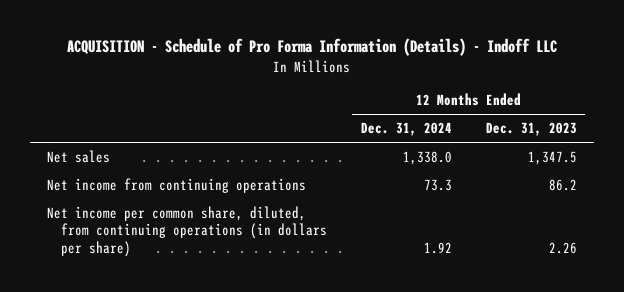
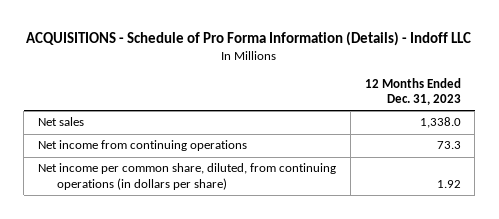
[66,38,557,57] ACQUISITION - Schedule of Pro Forma Information (Details) - Indoff LLC -> [26,30,472,46] ACQUISITIONS - Schedule of Pro Forma Information (Details) - Indoff LLC
[360,122,452,137] Dec. 31, 2024 -> none
[527,151,577,166] 1,347.5 -> [419,117,461,129] 1,338.0
[548,179,577,192] 86.2 -> [436,141,461,150] 73.3
[548,241,577,254] 2.26 -> [436,180,461,189] 1.92

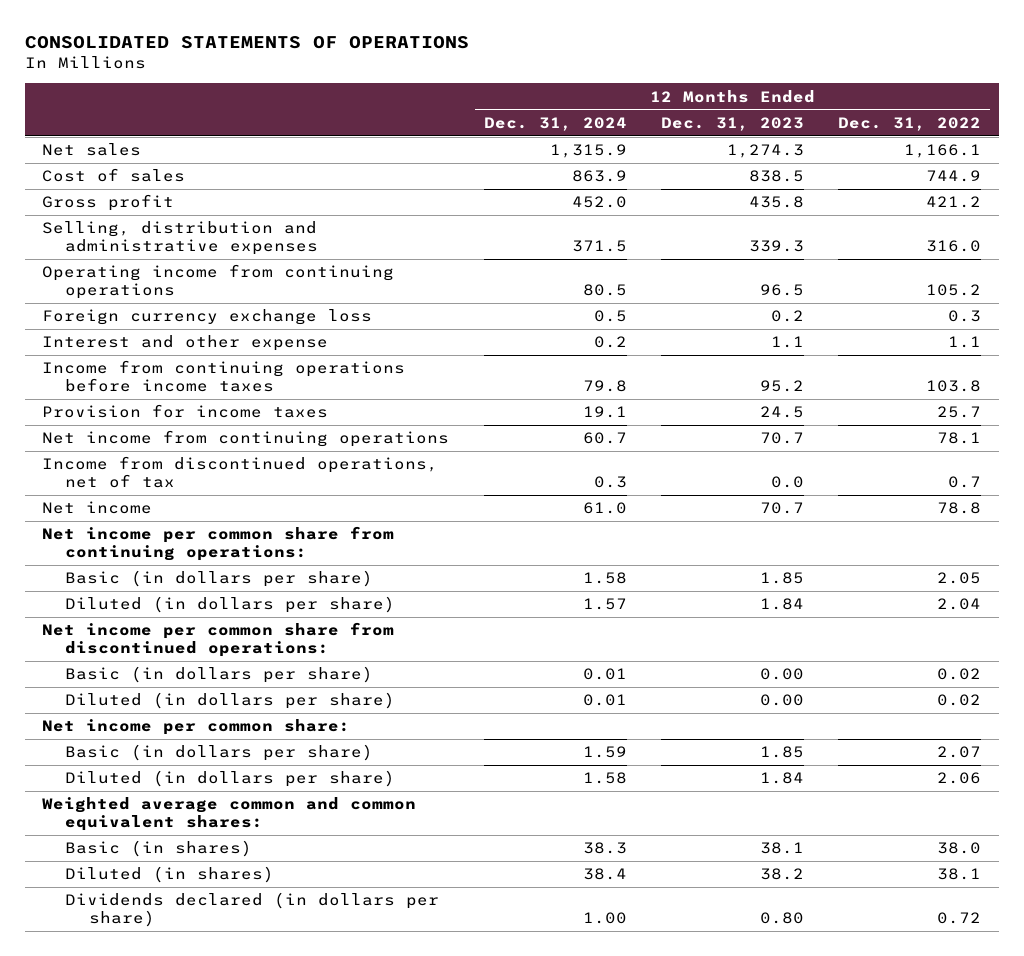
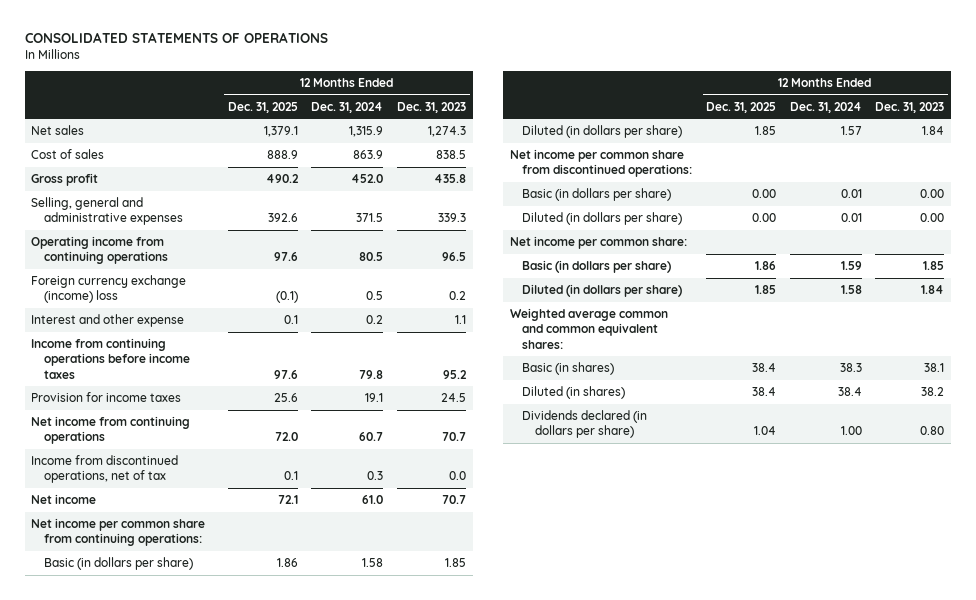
[838,116,982,131] Dec. 31, 2022 -> none
none -> [227,101,298,113] Dec. 31, 2025
[42,221,319,255] Selling, distribution and administrative expenses -> [31,197,184,226] Selling, general and administrative expenses
[42,309,373,326] Foreign currency exchange loss -> [31,275,187,304] Foreign currency exchange (income) loss

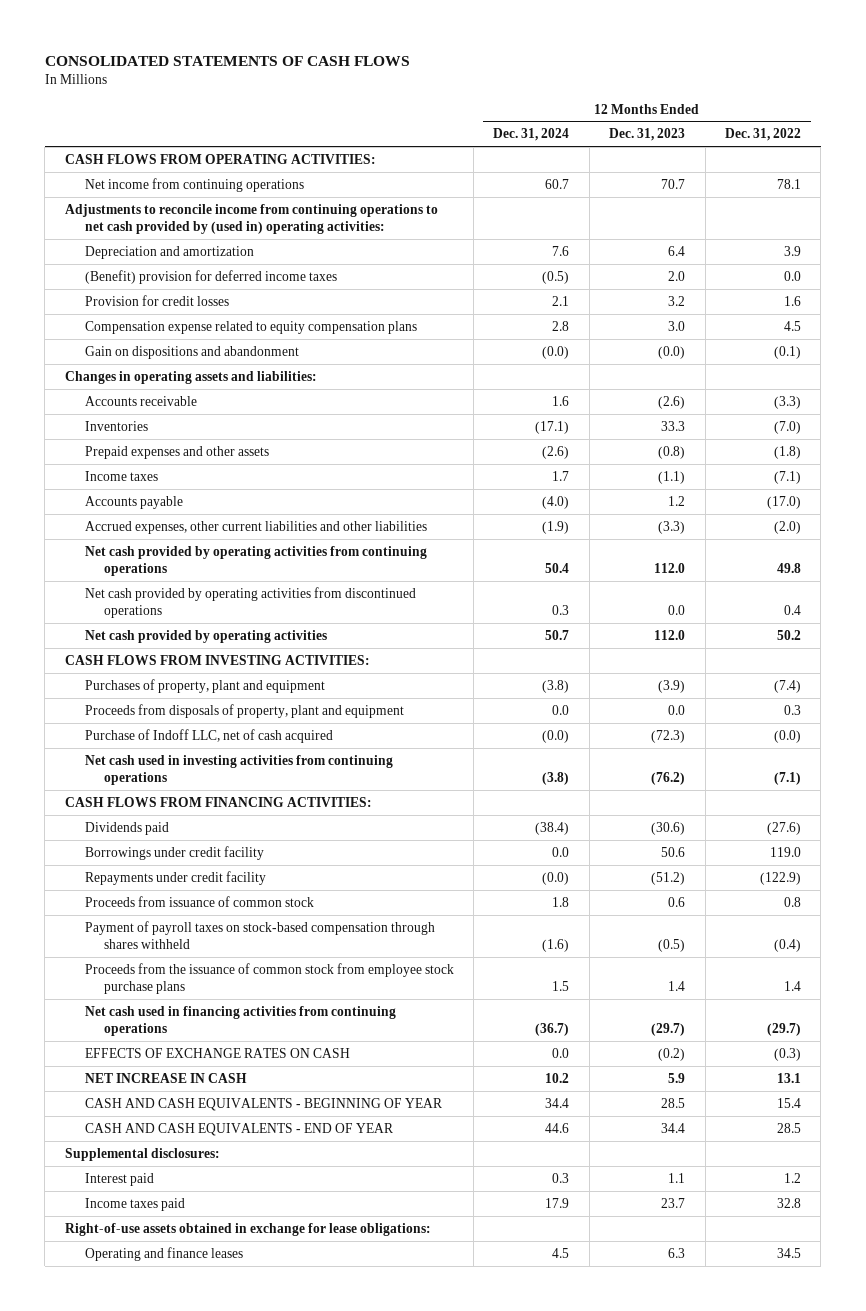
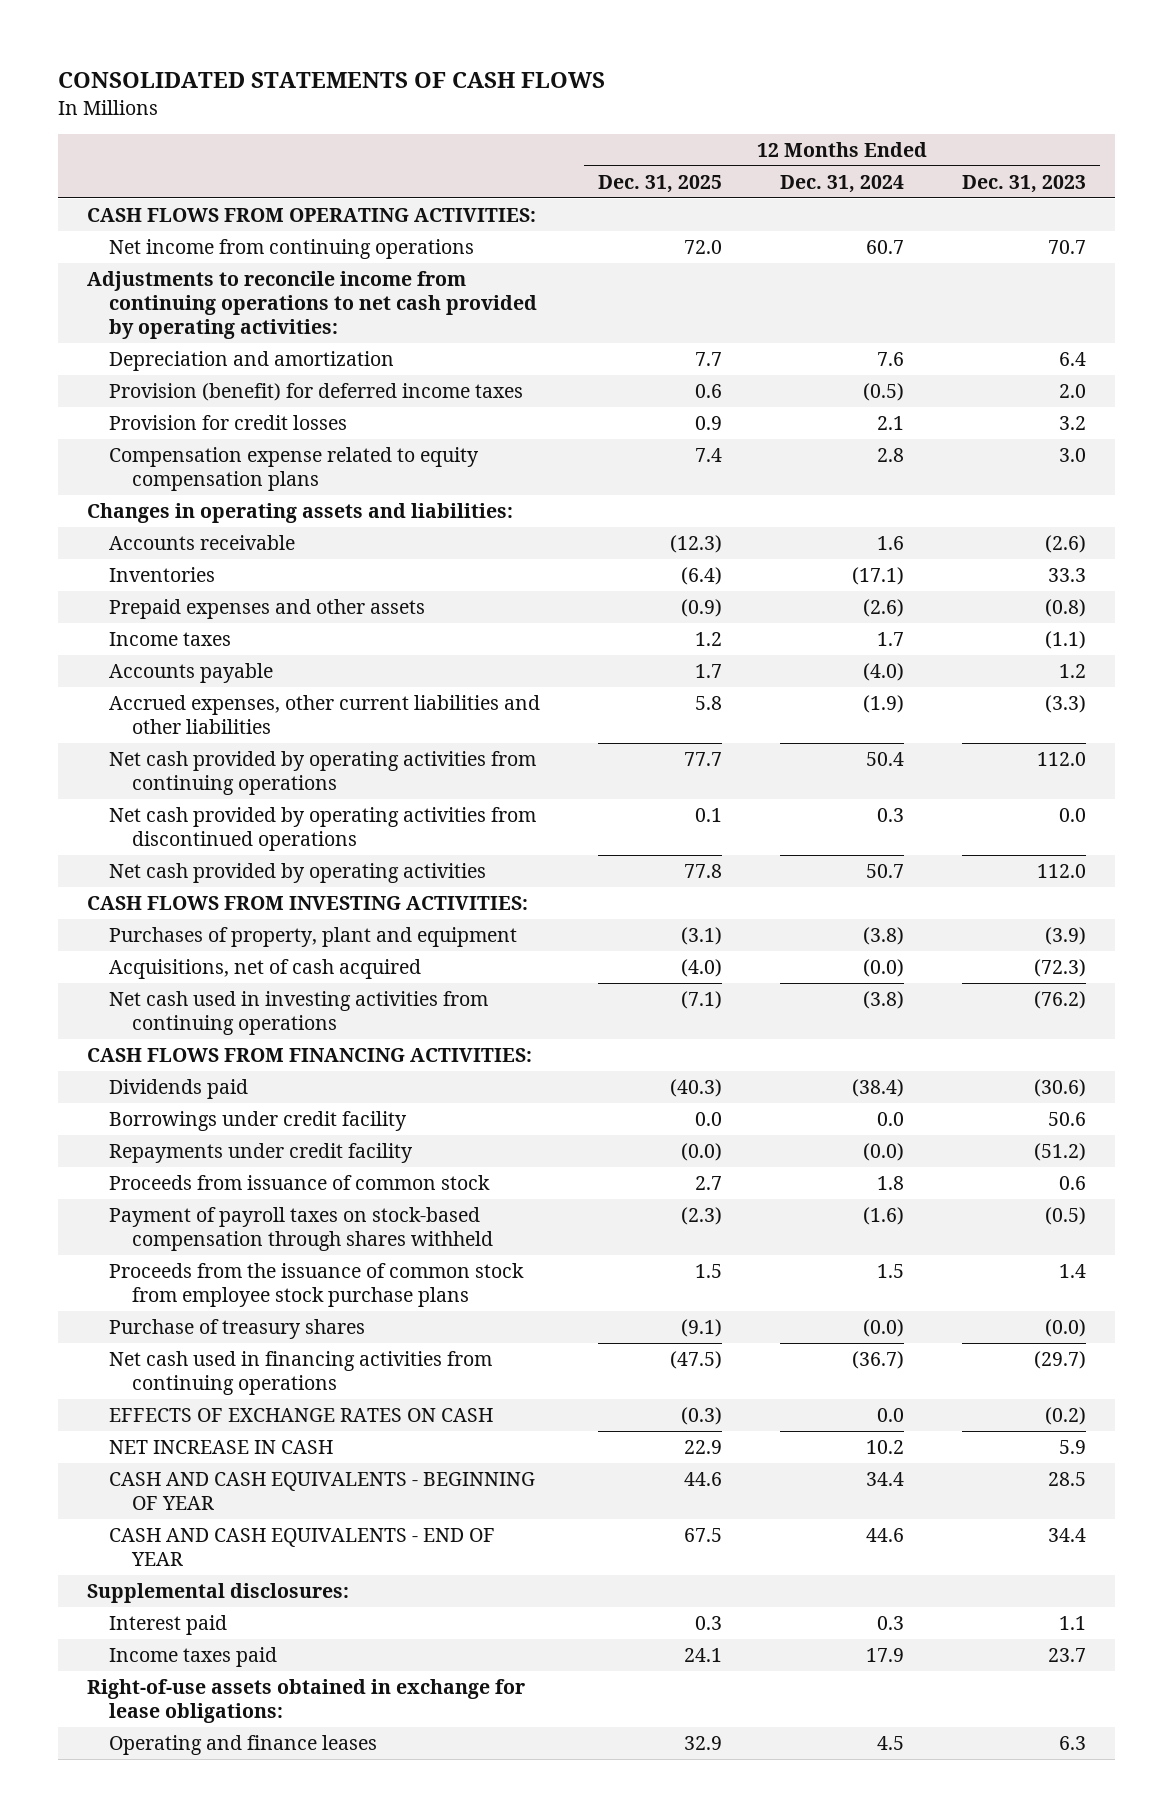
[725,128,802,142] Dec. 31, 2022 -> none
none -> [598,174,723,193] Dec. 31, 2025
[64,203,438,235] Adjustments to reconcile income from continuing operations to net cash provided by (used in) operating activities: -> [86,270,538,340] Adjustments to reconcile income from continuing operations to net cash provided by operating activities:
[84,269,337,284] (Benefit) provision for deferred income taxes -> [109,382,524,401] Provision (benefit) for deferred income taxes
[84,345,299,359] Gain on dispositions and abandonment -> none
[84,703,404,718] Proceeds from disposals of property, plant and equipment -> none
[84,728,333,743] Purchase of Indoff LLC, net of cash acquired -> [109,958,422,979] Acquisitions, net of cash acquired
none -> [109,1318,366,1339] Purchase of treasury shares

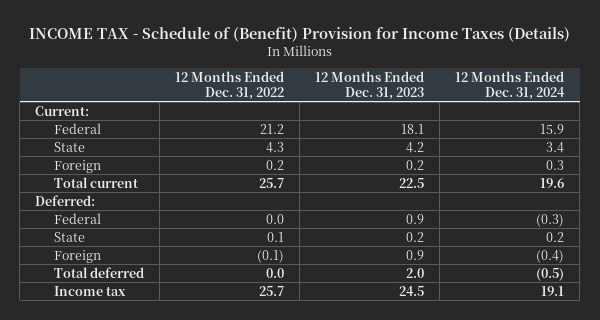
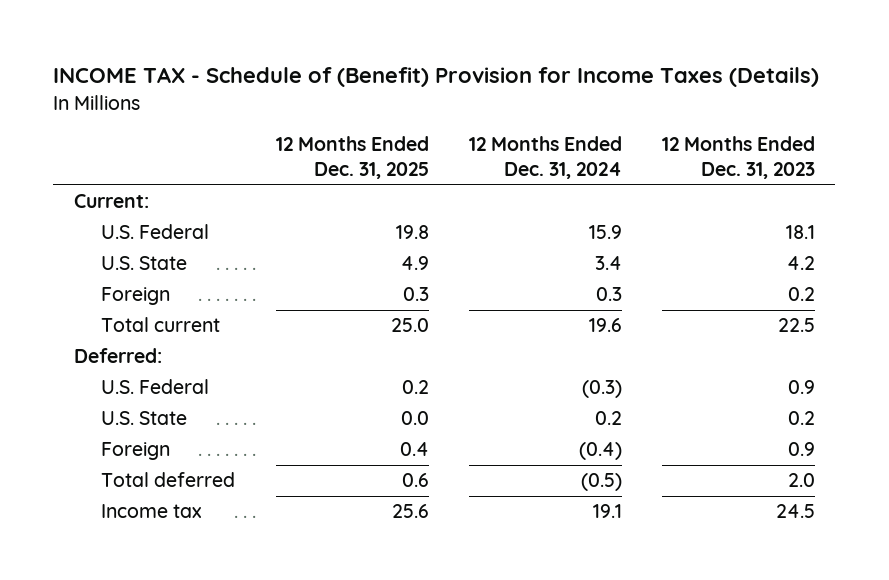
[174,71,284,100] 12 Months Ended Dec. 31, 2022 -> none
none -> [275,136,429,180] 12 Months Ended Dec. 31, 2025
[53,122,101,134] Federal -> [101,224,210,240] U.S. Federal
[53,141,85,152] State -> [101,256,188,271] U.S. State
[53,212,101,224] Federal -> [101,379,210,395] U.S. Federal
[53,231,85,242] State -> [101,411,188,426] U.S. State

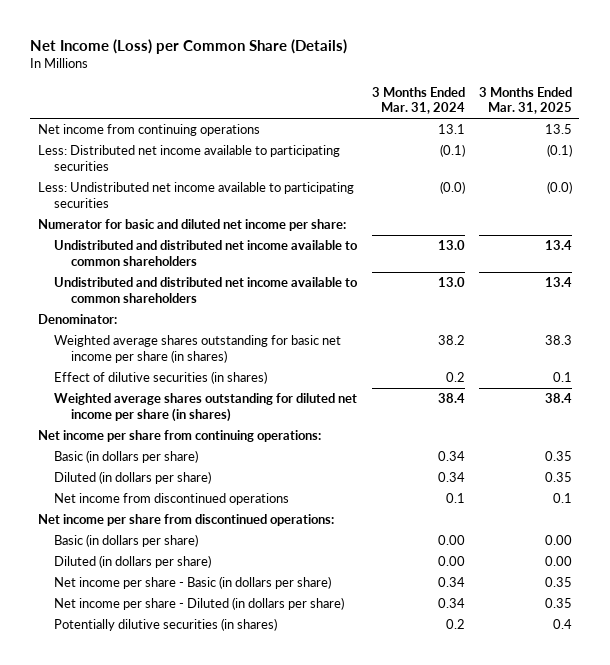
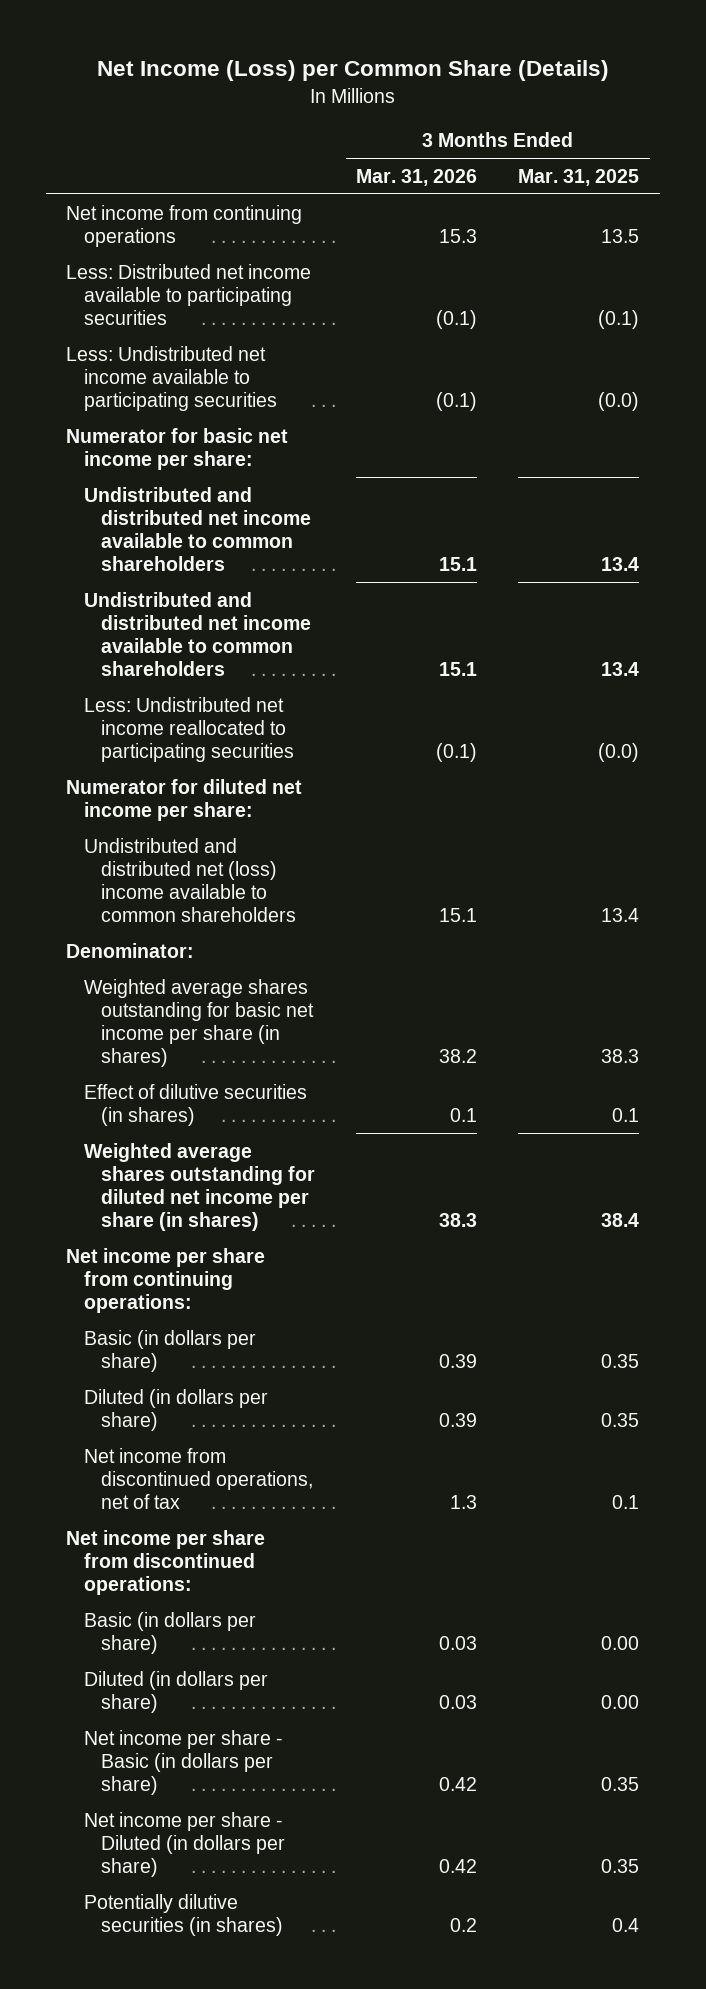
[371,86,465,115] 3 Months Ended Mar. 31, 2024 -> none
none -> [356,168,478,186] Mar. 31, 2026
[37,219,346,232] Numerator for basic and diluted net income per share: -> [66,427,289,470] Numerator for basic net income per share:
none -> [83,696,295,763] Less: Undistributed net income reallocated to participating securities
none -> [66,778,303,821] Numerator for diluted net income per share:
none -> [83,837,297,923] Undistributed and distributed net (loss) income available to common shareholders
[54,493,290,506] Net income from discontinued operations -> [83,1447,314,1510] Net income from discontinued operations, net of tax

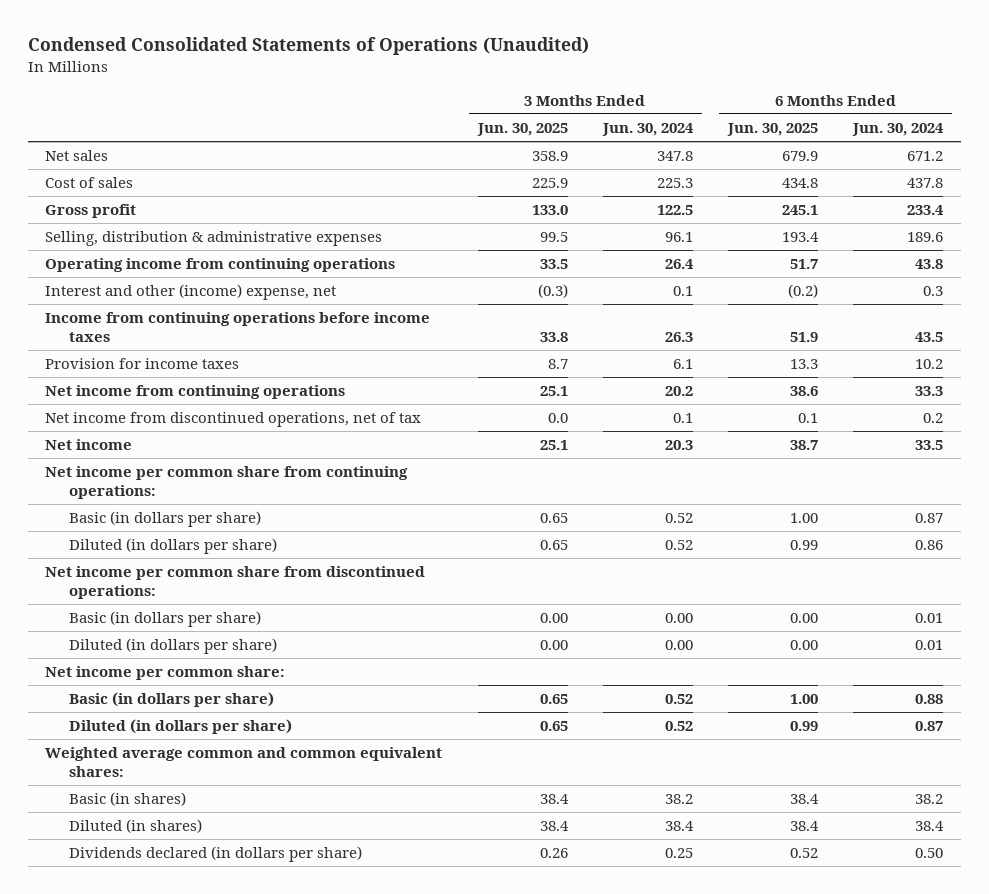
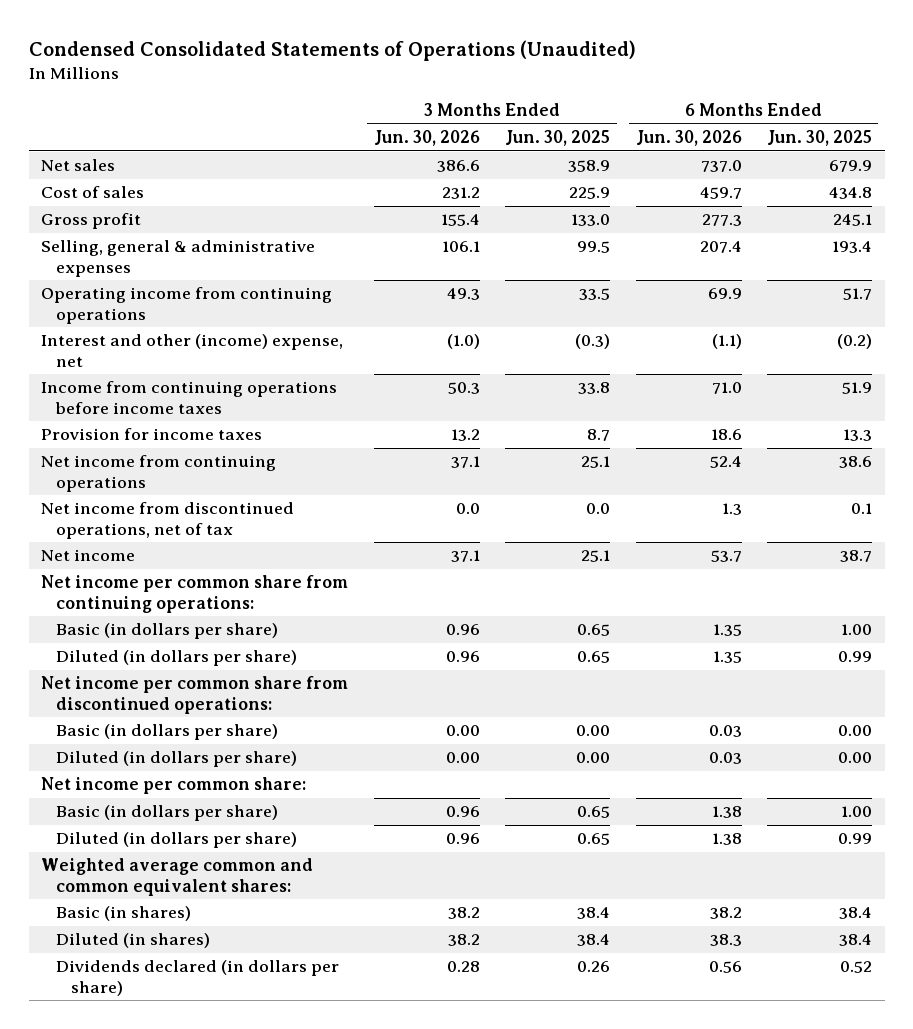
[601,122,694,136] Jun. 30, 2024 -> none
[852,122,945,136] Jun. 30, 2024 -> none
none -> [373,130,480,147] Jun. 30, 2026
none -> [635,130,742,147] Jun. 30, 2026
[45,231,383,247] Selling, distribution & administrative expenses -> [41,240,316,277] Selling, general & administrative expenses

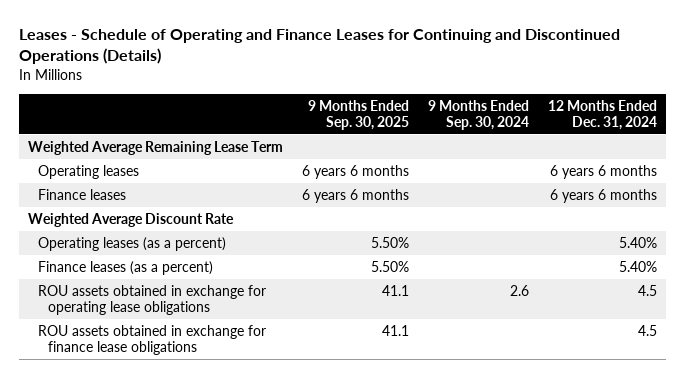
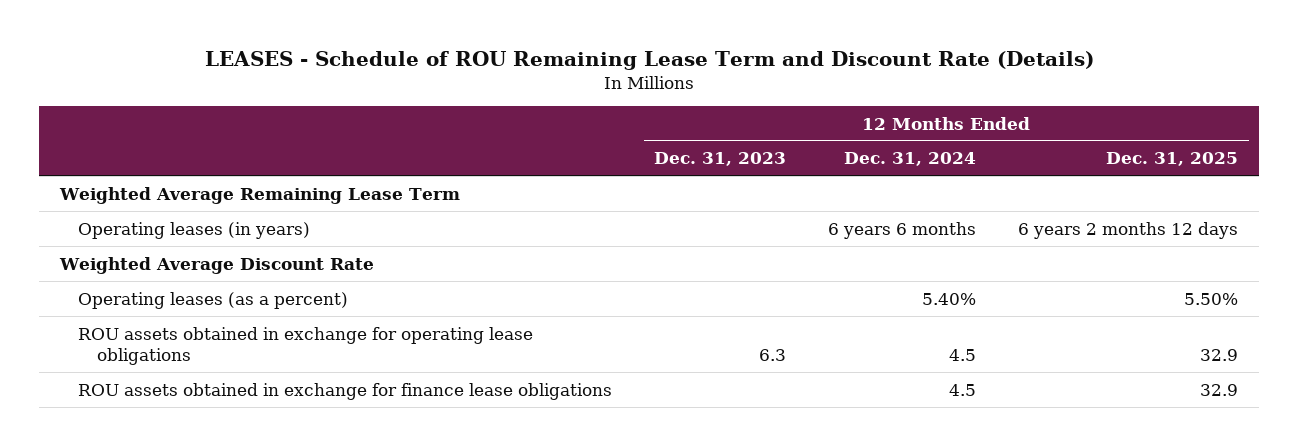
[18,29,620,65] Leases - Schedule of Operating and Finance Leases for Continuing and Discontinued Operations (Details) -> [205,50,1095,70] LEASES - Schedule of ROU Remaining Lease Term and Discount Rate (Details)
[308,99,410,130] 9 Months Ended Sep. 30, 2025 -> none
[427,99,529,130] 9 Months Ended Sep. 30, 2024 -> none
none -> [654,152,787,167] Dec. 31, 2023
none -> [1106,152,1239,167] Dec. 31, 2025
[37,188,126,200] Finance leases -> none
[37,164,139,179] Operating leases -> [78,221,311,239] Operating leases (in years)
[37,260,213,275] Finance leases (as a percent) -> none

